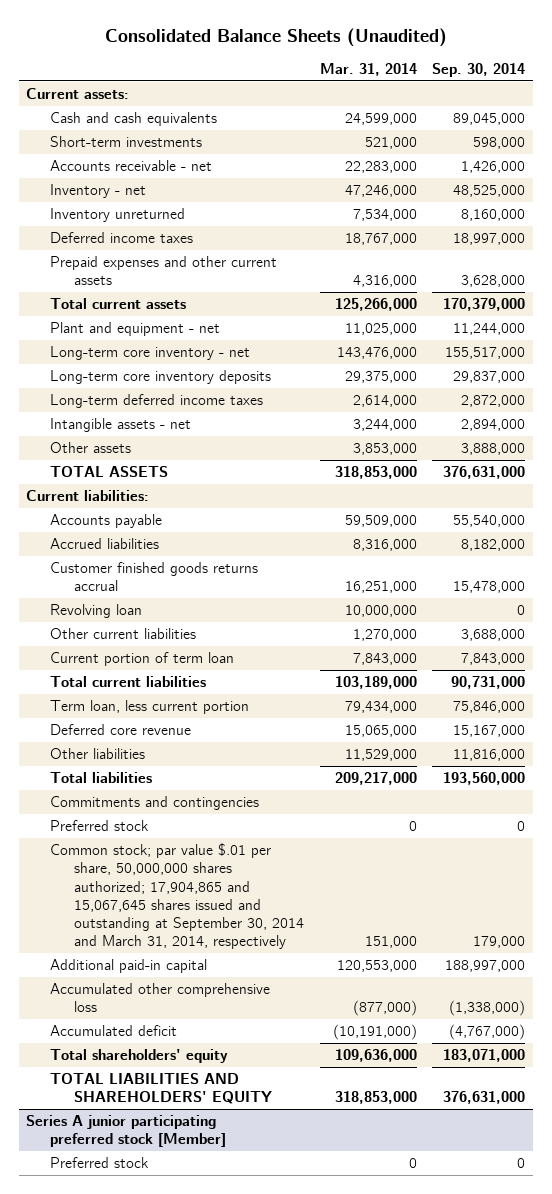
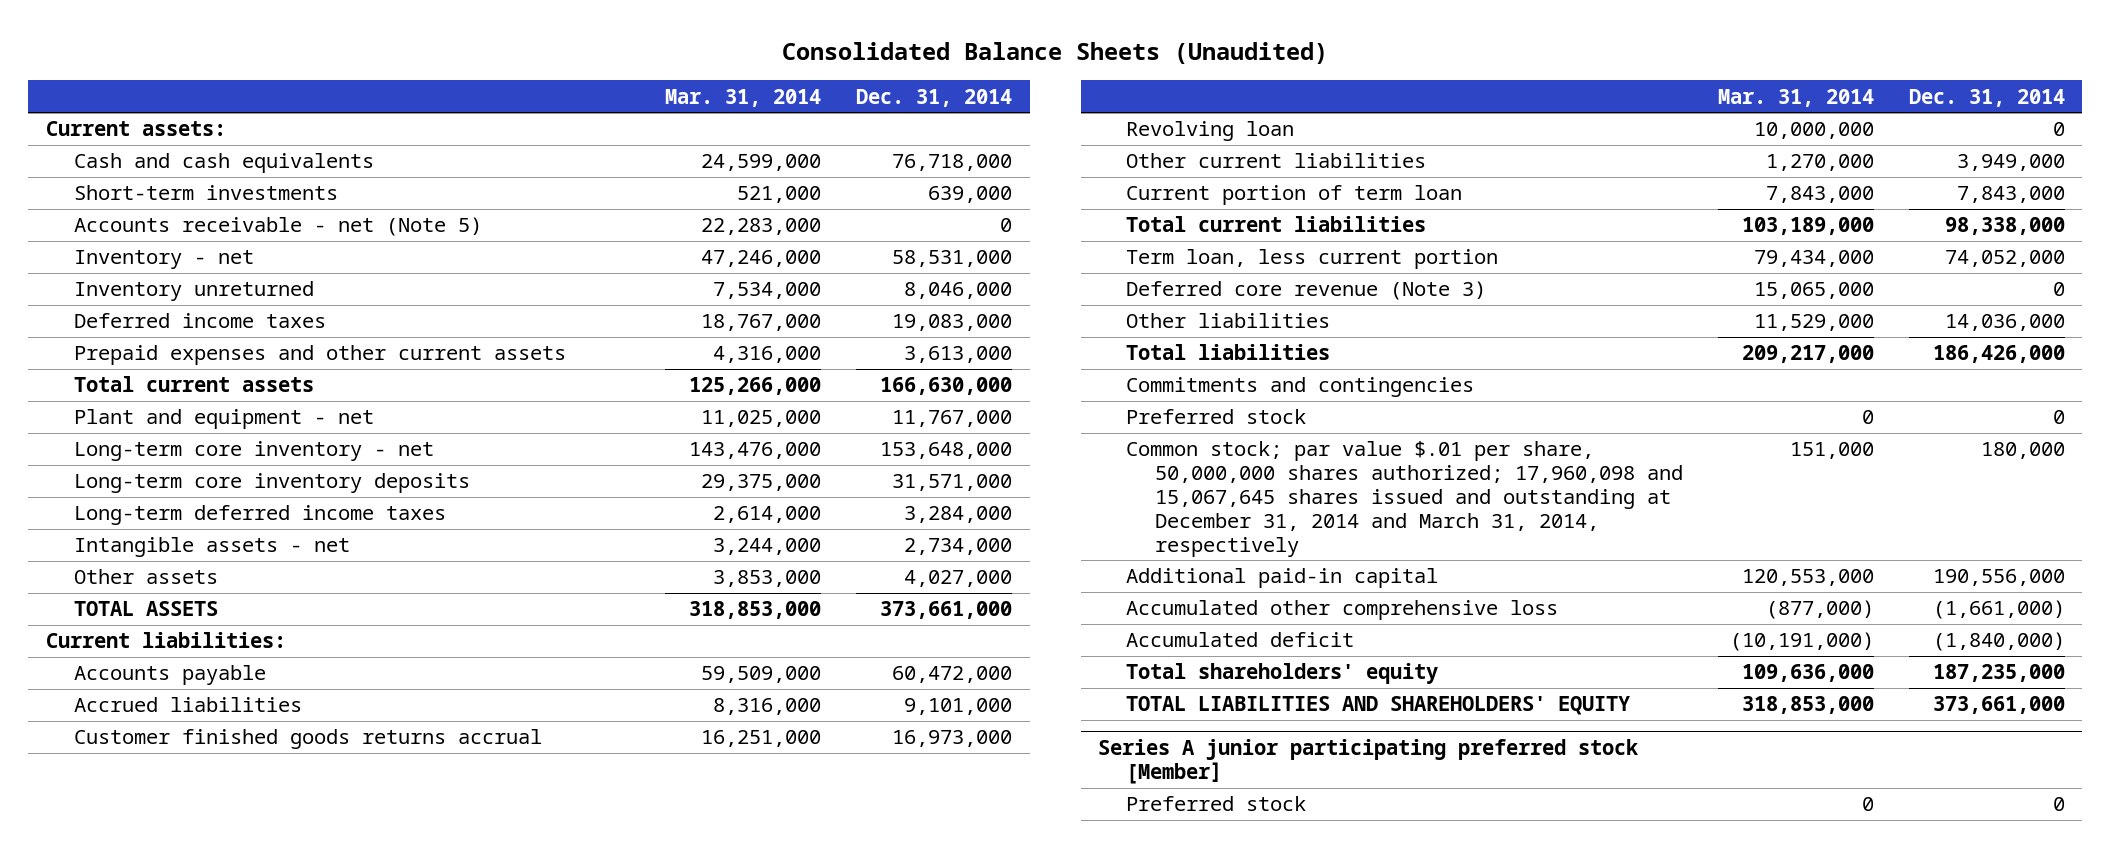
[432,63,526,78] Sep. 30, 2014 -> none
none -> [856,88,1013,107] Dec. 31, 2014
[50,160,213,172] Accounts receivable - net -> [73,217,482,237] Accounts receivable - net (Note 5)
[50,724,192,736] Deferred core revenue -> [1126,281,1487,301] Deferred core revenue (Note 3)
[50,843,305,950] Common stock; par value $.01 per share, 50,000,000 shares authorized; 17,904,865 and 15,067,645 shares issued and outstanding at September 30, 2014 and March 31, 2014, respectively -> [1126,441,1683,557] Common stock; par value $.01 per share, 50,000,000 shares authorized; 17,960,098 and 15,067,645 shares issued and outstanding at December 31, 2014 and March 31, 2014, respectively

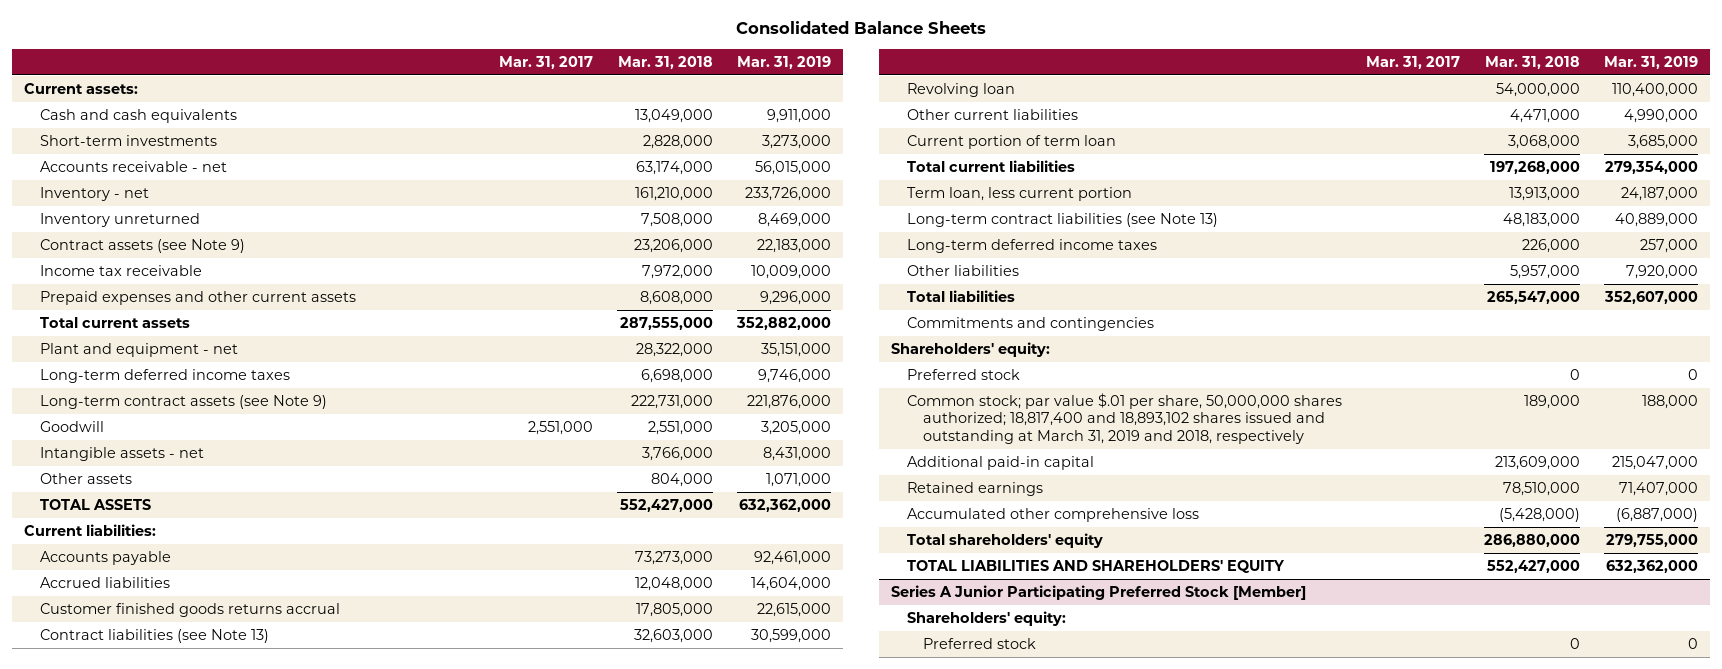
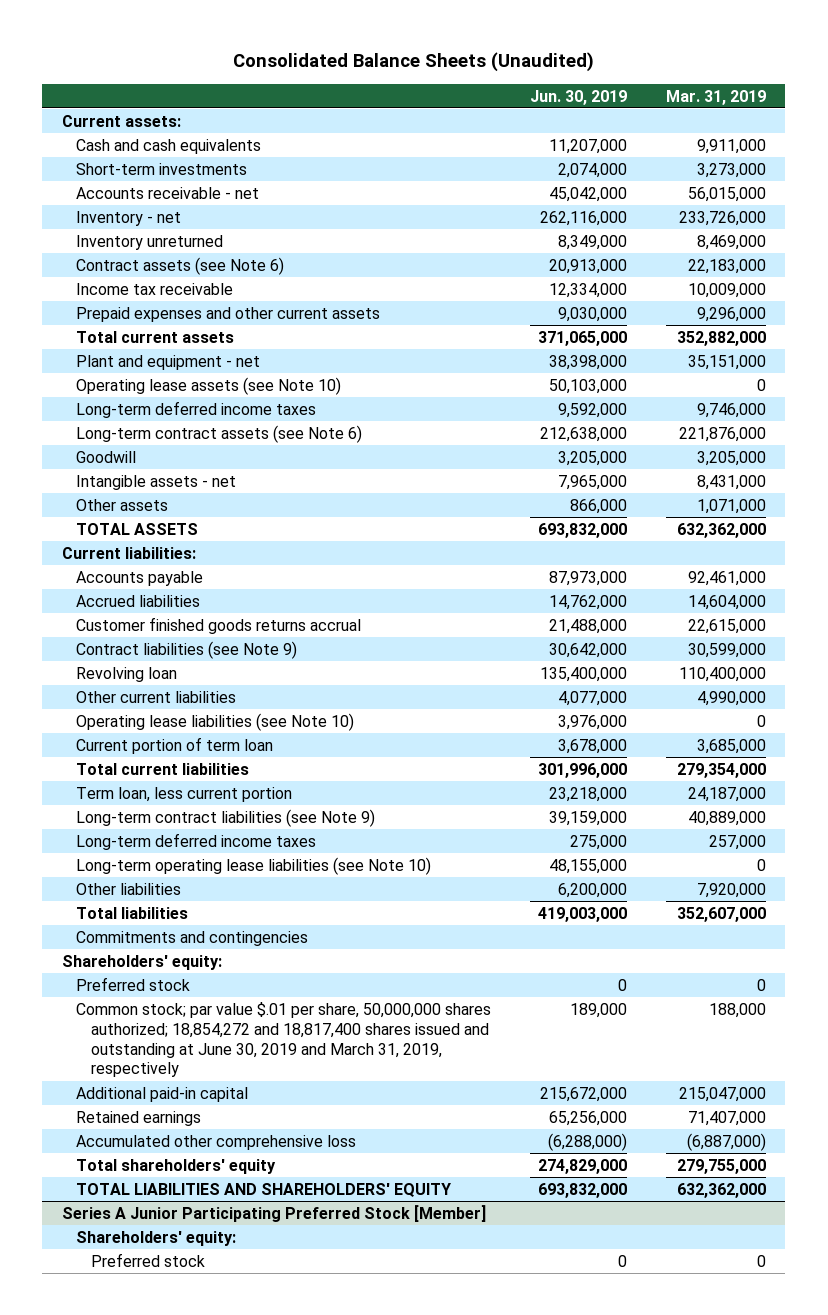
[735,21,986,35] Consolidated Balance Sheets -> [232,52,594,73] Consolidated Balance Sheets (Unaudited)
[498,55,593,69] Mar. 31, 2017 -> none
[617,55,713,69] Mar. 31, 2018 -> none
none -> [530,89,628,105] Jun. 30, 2019
[39,239,245,254] Contract assets (see Note 9) -> [76,256,285,275] Contract assets (see Note 6)
none -> [76,376,342,395] Operating lease assets (see Note 10)
[39,395,327,410] Long-term contract assets (see Note 9) -> [76,424,363,443] Long-term contract assets (see Note 6)
[39,629,269,644] Contract liabilities (see Note 13) -> [76,640,298,659] Contract liabilities (see Note 9)
none -> [76,712,355,731] Operating lease liabilities (see Note 10)
[907,213,1219,228] Long-term contract liabilities (see Note 13) -> [76,808,376,827] Long-term contract liabilities (see Note 9)
none -> [76,856,432,875] Long-term operating lease liabilities (see Note 10)
[907,393,1343,444] Common stock; par value $.01 per share, 50,000,000 shares authorized; 18,817,400 and 18,893,102 shares issued and outstanding at March 31, 2019 and 2018, respectively -> [76,1001,492,1078] Common stock; par value $.01 per share, 50,000,000 shares authorized; 18,854,272 and 18,817,400 shares issued and outstanding at June 30, 2019 and March 31, 2019, respectively

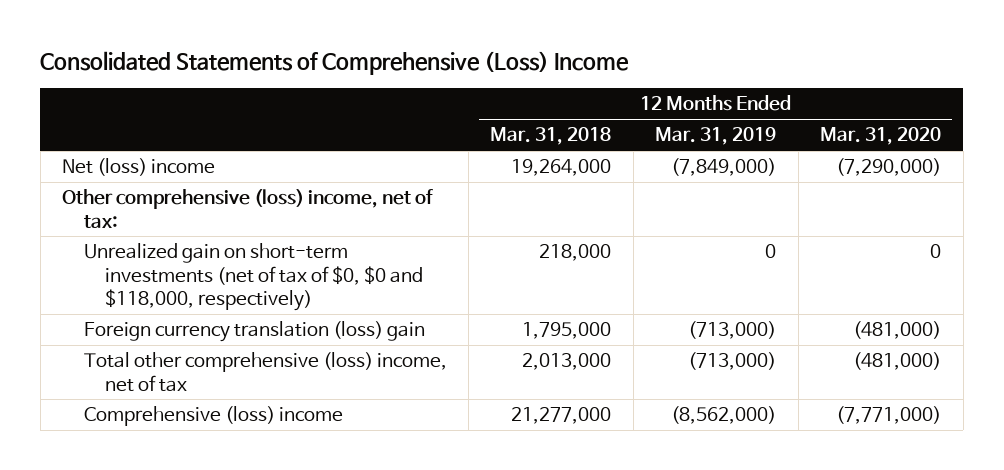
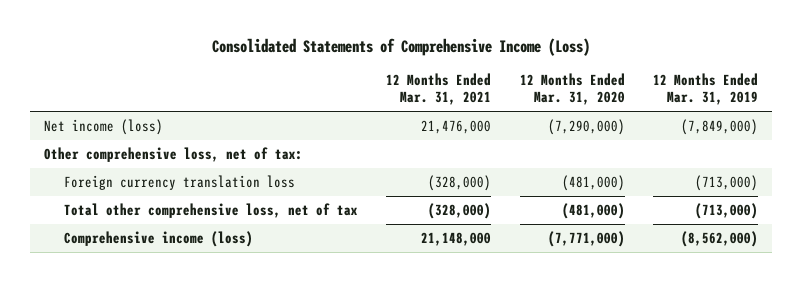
[40,51,630,76] Consolidated Statements of Comprehensive (Loss) Income -> [211,38,590,57] Consolidated Statements of Comprehensive Income (Loss)
[490,127,612,146] Mar. 31, 2018 -> none
none -> [386,73,492,106] 12 Months Ended Mar. 31, 2021
[83,243,423,311] Unrealized gain on short-term investments (net of tax of $0, $0 and $118,000, respectively) -> none
[62,158,216,177] Net (loss) income -> [43,118,163,135] Net income (loss)
[62,189,434,228] Other comprehensive (loss) income, net of tax: -> [43,146,303,162] Other comprehensive loss, net of tax:
[83,321,425,343] Foreign currency translation (loss) gain -> [64,174,296,190] Foreign currency translation loss
[83,352,447,392] Total other comprehensive (loss) income, net of tax -> [64,202,359,218] Total other comprehensive loss, net of tax
[83,406,343,427] Comprehensive (loss) income -> [64,230,254,247] Comprehensive income (loss)

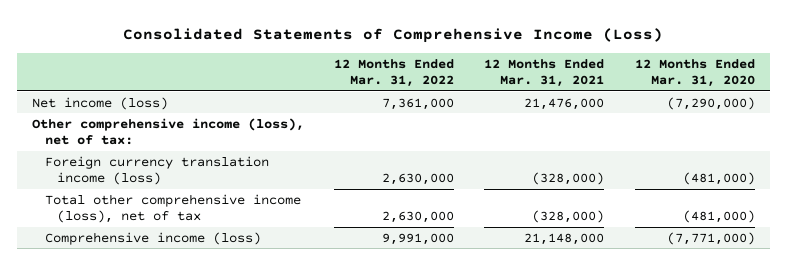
[652,73,758,106] 12 Months Ended Mar. 31, 2019 -> none
none -> [334,58,455,88] 12 Months Ended Mar. 31, 2022
[43,146,303,162] Other comprehensive loss, net of tax: -> [32,117,305,146] Other comprehensive income (loss), net of tax:
[64,174,296,190] Foreign currency translation loss -> [44,155,269,186] Foreign currency translation income (loss)
[64,202,359,218] Total other comprehensive loss, net of tax -> [44,193,301,224] Total other comprehensive income (loss), net of tax

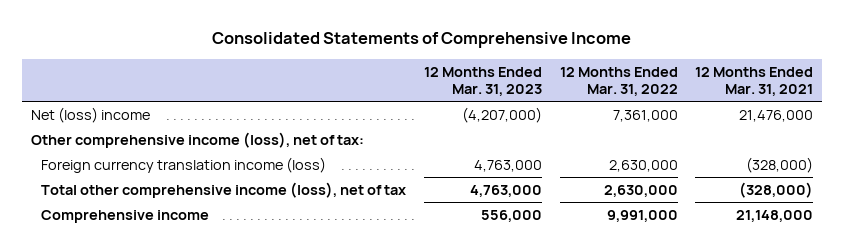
[123,27,664,43] Consolidated Statements of Comprehensive Income (Loss) -> [212,32,632,49] Consolidated Statements of Comprehensive Income
[634,58,755,88] 12 Months Ended Mar. 31, 2020 -> none
none -> [423,66,542,96] 12 Months Ended Mar. 31, 2023
[32,96,169,110] Net income (loss) -> [30,107,150,124] Net (loss) income
[44,231,261,245] Comprehensive income (loss) -> [40,210,209,224] Comprehensive income

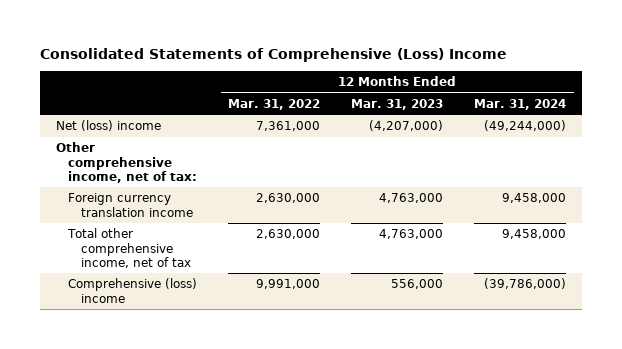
[212,32,632,49] Consolidated Statements of Comprehensive Income -> [40,47,508,62] Consolidated Statements of Comprehensive (Loss) Income
[695,66,814,96] 12 Months Ended Mar. 31, 2021 -> none
none -> [474,98,567,110] Mar. 31, 2024
[30,132,364,149] Other comprehensive income (loss), net of tax: -> [55,142,198,183] Other comprehensive income, net of tax:
[40,157,326,174] Foreign currency translation income (loss) -> [68,193,194,217] Foreign currency translation income
[40,182,406,199] Total other comprehensive income (loss), net of tax -> [67,228,192,268] Total other comprehensive income, net of tax
[40,210,209,224] Comprehensive income -> [68,278,198,303] Comprehensive (loss) income

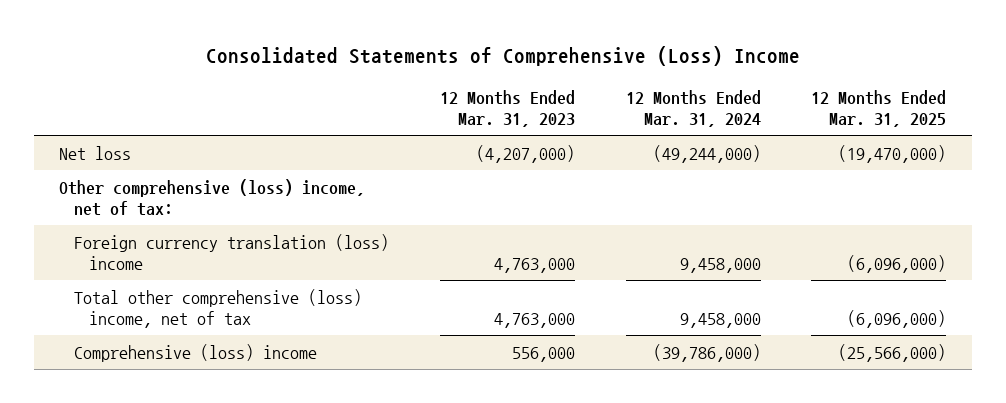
[228,98,321,110] Mar. 31, 2022 -> none
none -> [811,89,947,127] 12 Months Ended Mar. 31, 2025
[55,120,161,132] Net (loss) income -> [59,145,132,160] Net loss
[55,142,198,183] Other comprehensive income, net of tax: -> [59,178,366,216] Other comprehensive (loss) income, net of tax:
[68,193,194,217] Foreign currency translation income -> [74,233,390,270] Foreign currency translation (loss) income
[67,228,192,268] Total other comprehensive income, net of tax -> [74,288,363,328] Total other comprehensive (loss) income, net of tax

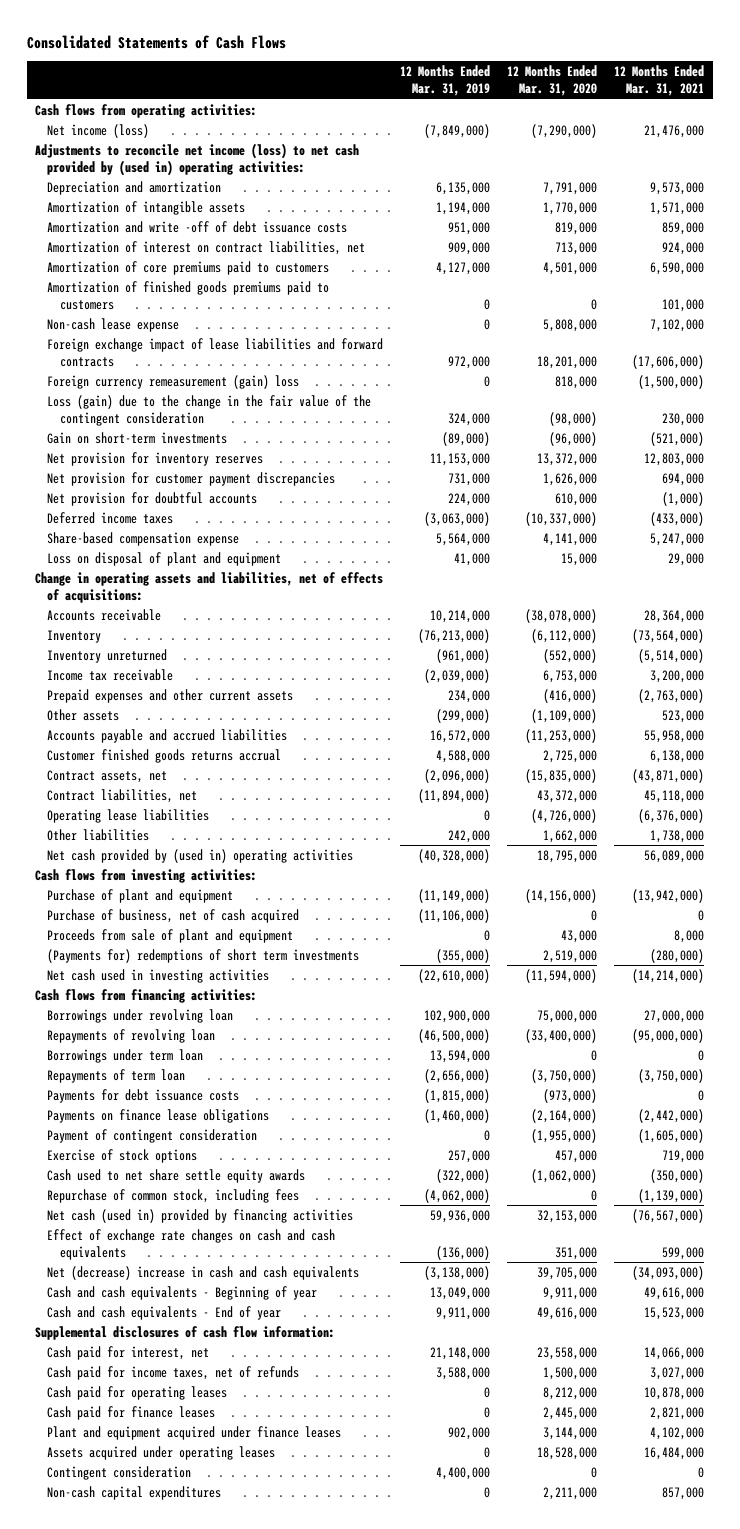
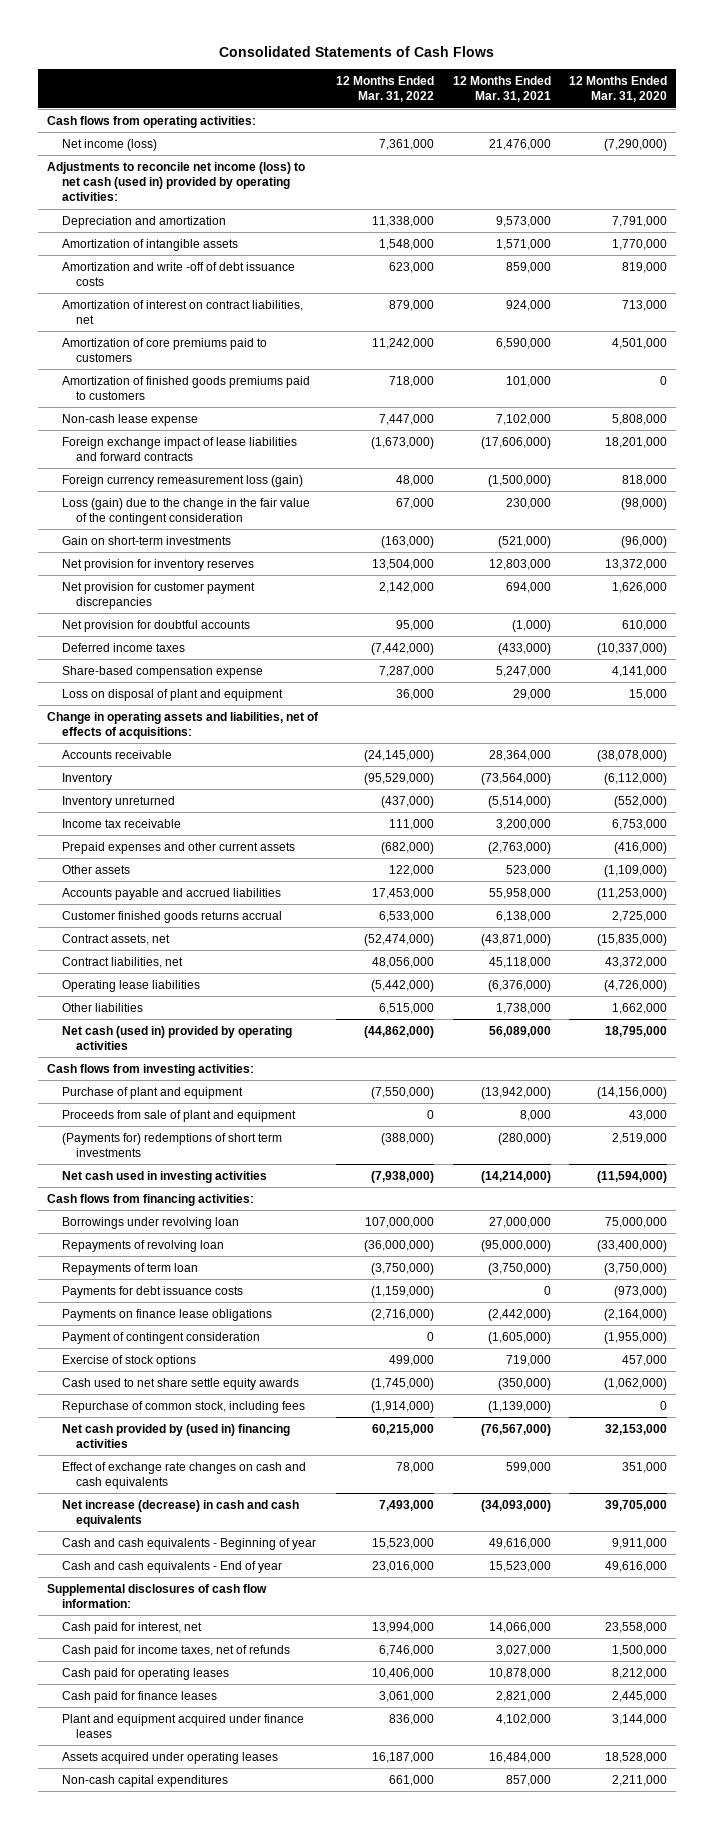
[400,65,491,97] 12 Months Ended Mar. 31, 2019 -> none
none -> [336,76,435,103] 12 Months Ended Mar. 31, 2022
[35,142,360,176] Adjustments to reconcile net income (loss) to net cash provided by (used in) operating activities: -> [47,161,306,202] Adjustments to reconcile net income (loss) to net cash (used in) provided by operating activities:
[47,374,300,389] Foreign currency remeasurement (gain) loss -> [61,474,303,487] Foreign currency remeasurement loss (gain)
[47,848,354,863] Net cash provided by (used in) operating activities -> [61,1025,292,1051] Net cash (used in) provided by operating activities
[47,908,300,923] Purchase of business, net of cash acquired -> none
[47,1048,204,1063] Borrowings under term loan -> none
[47,1208,354,1223] Net cash (used in) provided by financing activities -> [61,1423,290,1449] Net cash provided by (used in) financing activities
[47,1265,360,1280] Net (decrease) increase in cash and cash equivalents -> [61,1499,299,1528] Net increase (decrease) in cash and cash equivalents
[47,1465,192,1480] Contingent consideration -> none

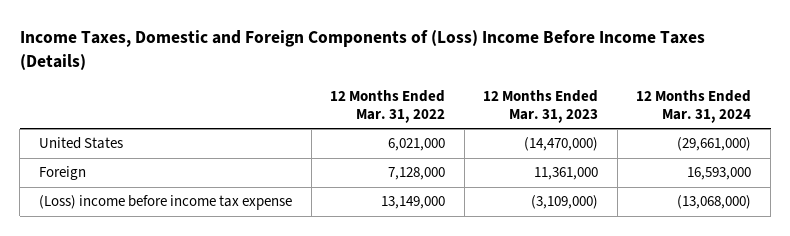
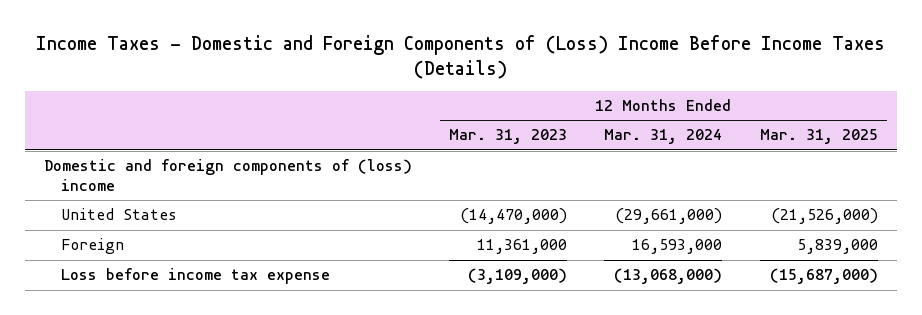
[19,30,705,70] Income Taxes, Domestic and Foreign Components of (Loss) Income Before Income Taxes (Details) -> [35,34,885,79] Income Taxes - Domestic and Foreign Components of (Loss) Income Before Income Taxes (Details)
[330,90,446,123] 12 Months Ended Mar. 31, 2022 -> none
none -> [759,129,878,145] Mar. 31, 2025
none -> [43,159,412,191] Domestic and foreign components of (loss) income
[38,195,292,211] (Loss) income before income tax expense -> [61,268,331,285] Loss before income tax expense

